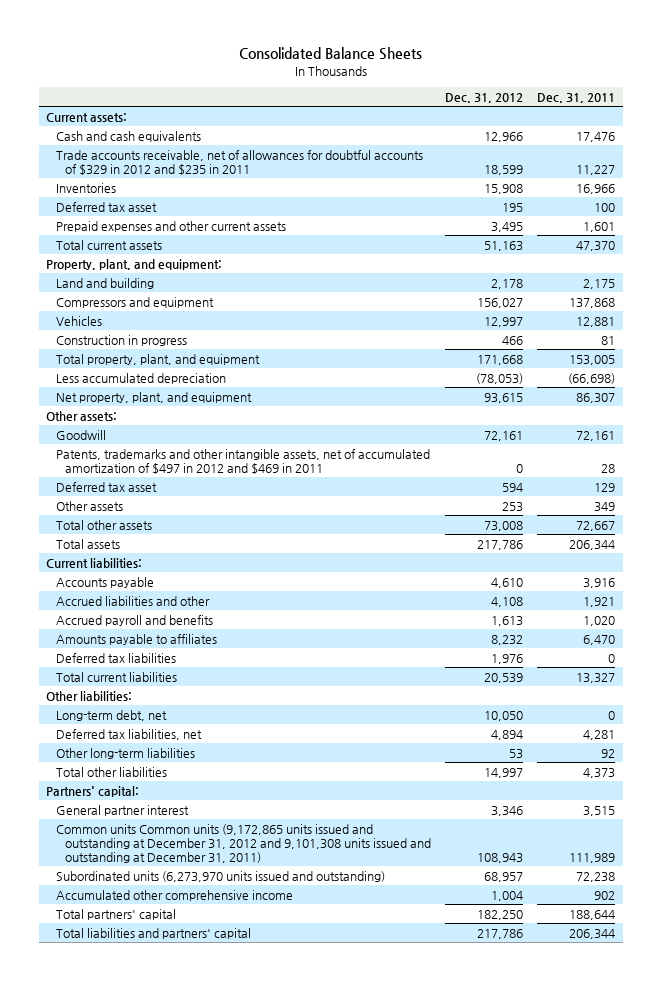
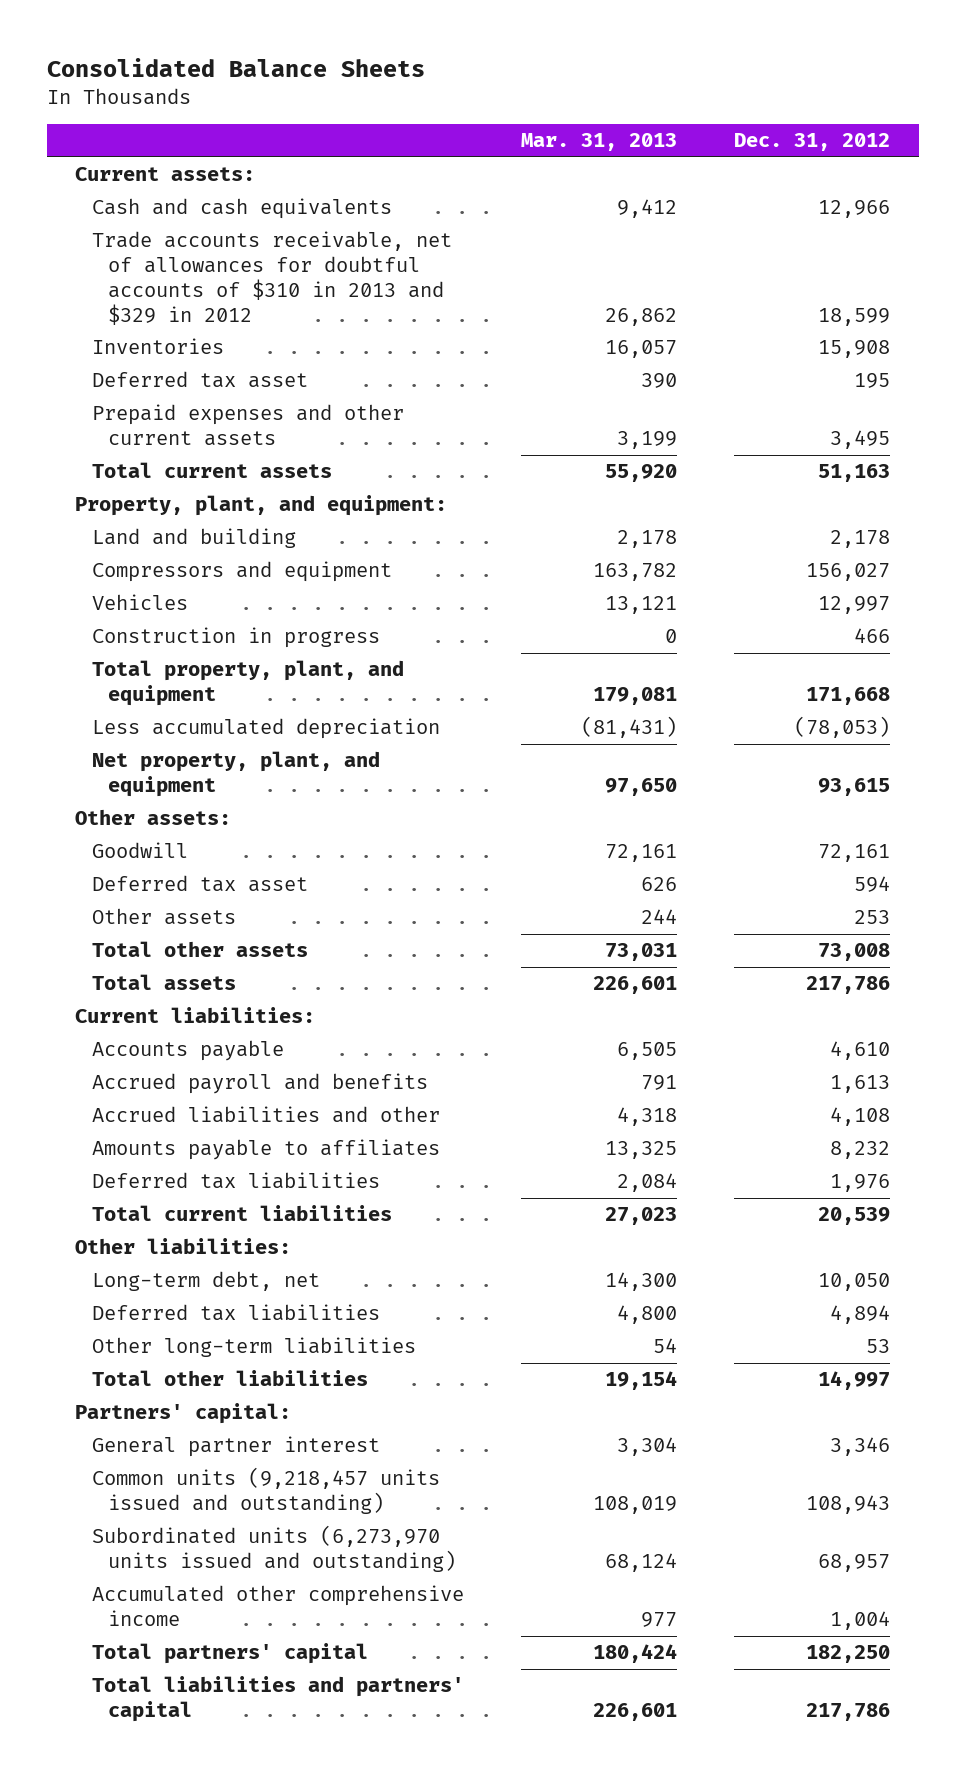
[537,92,616,103] Dec. 31, 2011 -> none
none -> [521,133,678,152] Mar. 31, 2013
[55,149,423,176] Trade accounts receivable, net of allowances for doubtful accounts of $329 in 2012 and $235 in 2011 -> [91,231,452,325] Trade accounts receivable, net of allowances for doubtful accounts of $310 in 2013 and $329 in 2012
[55,448,430,475] Patents, trademarks and other intangible assets, net of accumulated amortization of $497 in 2012 and $469 in 2011 -> none
[55,595,210,606] Accrued liabilities and other -> [91,1106,440,1124] Accrued liabilities and other
[55,728,202,740] Deferred tax liabilities, net -> [91,1304,380,1322] Deferred tax liabilities
[55,823,431,864] Common units Common units (9,172,865 units issued and outstanding at December 31, 2012 and 9,101,308 units issued and outstanding at December 31, 2011) -> [91,1467,440,1515] Common units (9,218,457 units issued and outstanding)

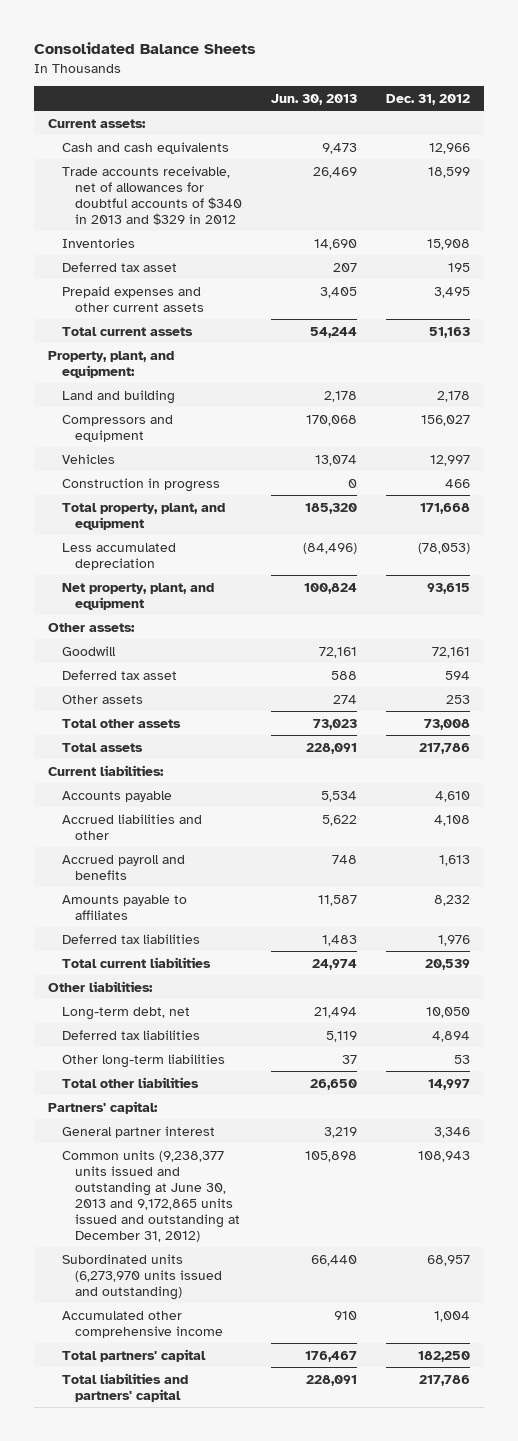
[521,133,678,152] Mar. 31, 2013 -> none
none -> [270,93,357,105] Jun. 30, 2013
[91,231,452,325] Trade accounts receivable, net of allowances for doubtful accounts of $310 in 2013 and $329 in 2012 -> [61,165,242,225] Trade accounts receivable, net of allowances for doubtful accounts of $340 in 2013 and $329 in 2012
[91,1073,428,1095] Accrued payroll and benefits -> [61,854,185,880] Accrued payroll and benefits
[91,1467,440,1515] Common units (9,218,457 units issued and outstanding) -> [61,1149,240,1242] Common units (9,238,377 units issued and outstanding at June 30, 2013 and 9,172,865 units issued and outstanding at December 31, 2012)

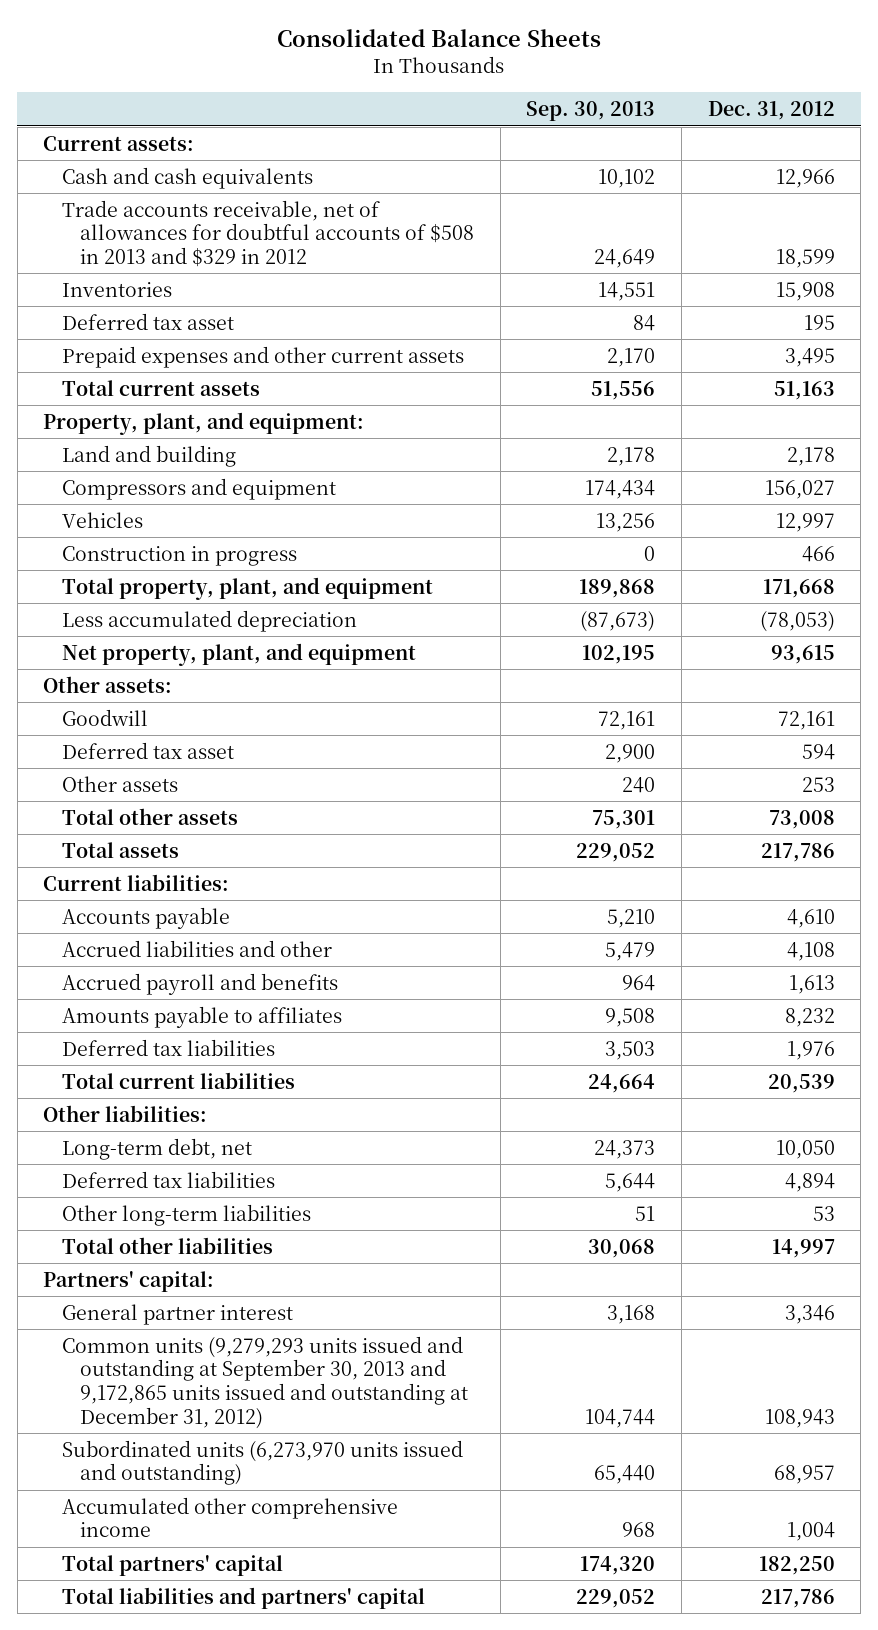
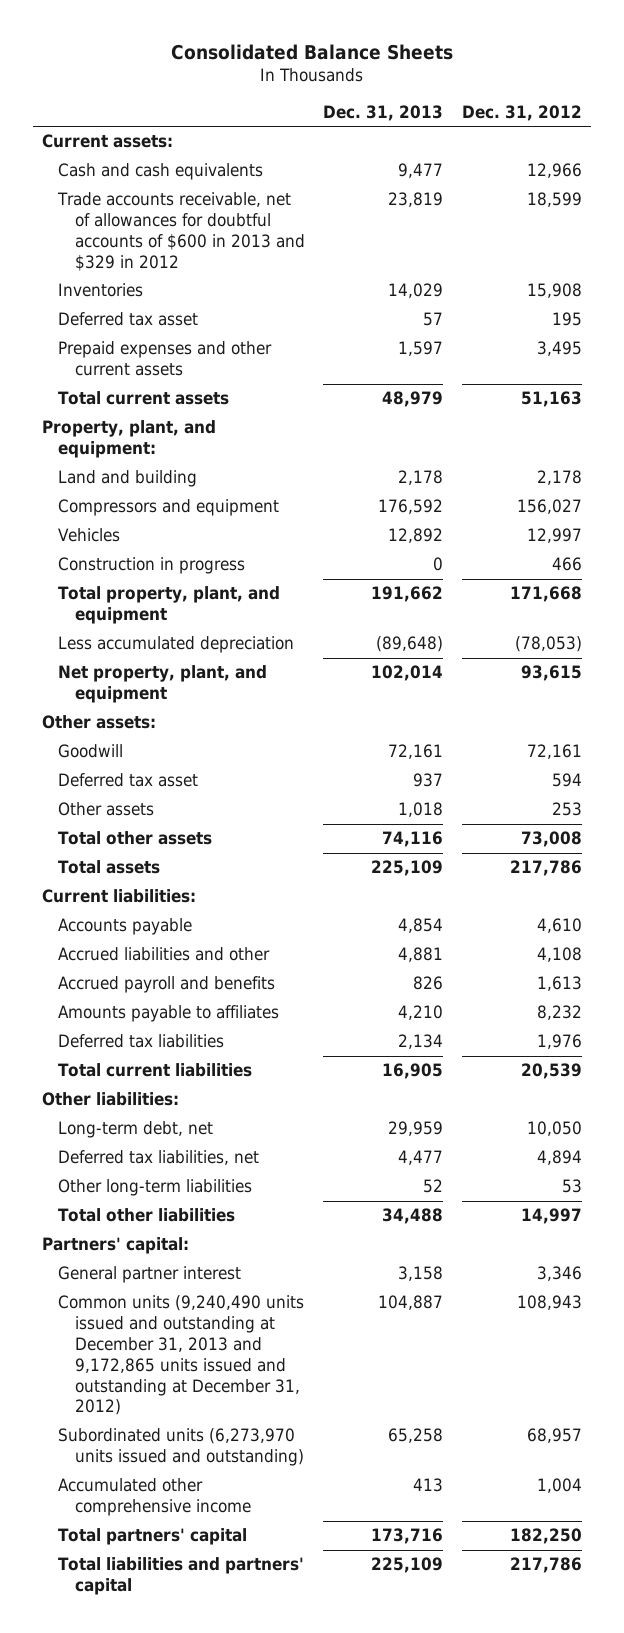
[526,101,656,122] Sep. 30, 2013 -> none
none -> [323,104,444,121] Dec. 31, 2013
[61,199,474,267] Trade accounts receivable, net of allowances for doubtful accounts of $508 in 2013 and $329 in 2012 -> [57,192,305,271] Trade accounts receivable, net of allowances for doubtful accounts of $600 in 2013 and $329 in 2012
[61,1170,275,1188] Deferred tax liabilities -> [58,1150,260,1166] Deferred tax liabilities, net
[61,1335,468,1429] Common units (9,279,293 units issued and outstanding at September 30, 2013 and 9,172,865 units issued and outstanding at December 31, 2012) -> [58,1295,305,1416] Common units (9,240,490 units issued and outstanding at December 31, 2013 and 9,172,865 units issued and outstanding at December 31, 2012)

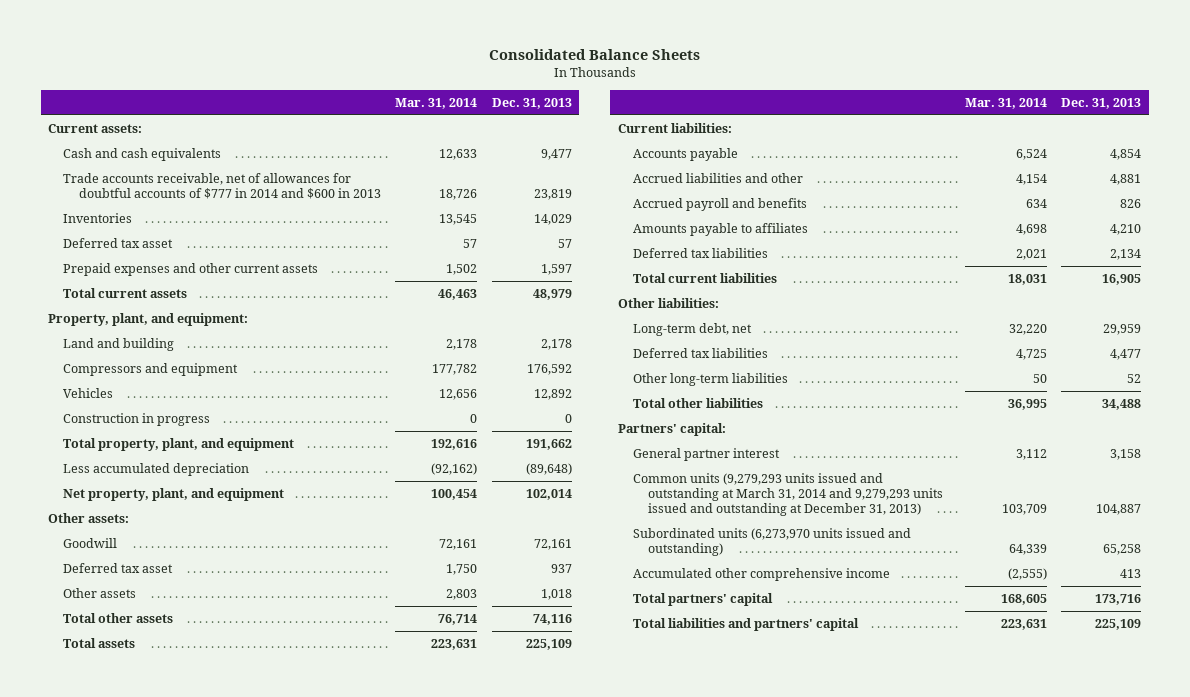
[461,104,582,121] Dec. 31, 2012 -> none
none -> [395,97,478,109] Mar. 31, 2014
[57,192,305,271] Trade accounts receivable, net of allowances for doubtful accounts of $600 in 2013 and $329 in 2012 -> [63,172,381,200] Trade accounts receivable, net of allowances for doubtful accounts of $777 in 2014 and $600 in 2013
[58,1150,260,1166] Deferred tax liabilities, net -> [632,347,768,358] Deferred tax liabilities
[58,1295,305,1416] Common units (9,240,490 units issued and outstanding at December 31, 2013 and 9,172,865 units issued and outstanding at December 31, 2012) -> [632,472,944,517] Common units (9,279,293 units issued and outstanding at March 31, 2014 and 9,279,293 units issued and outstanding at December 31, 2013)

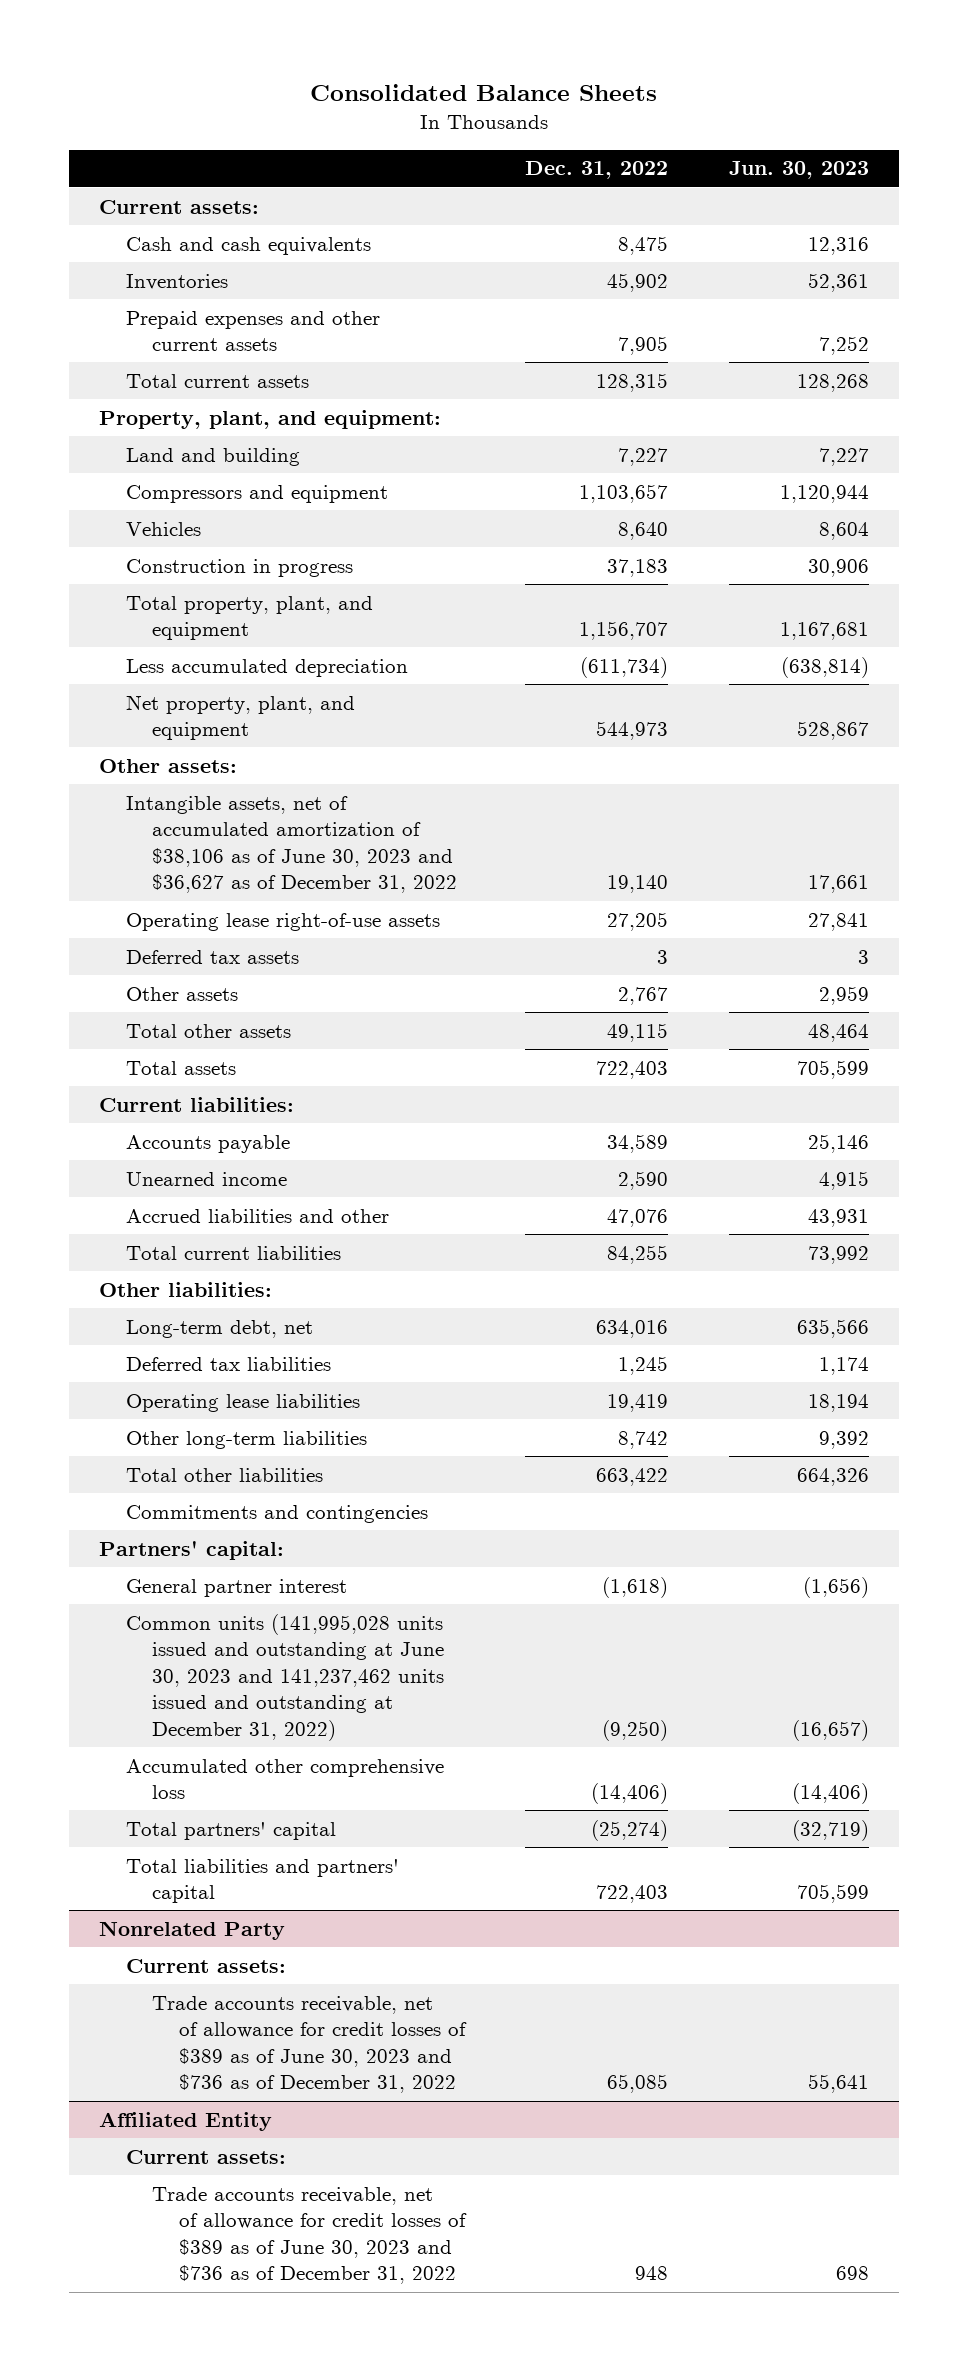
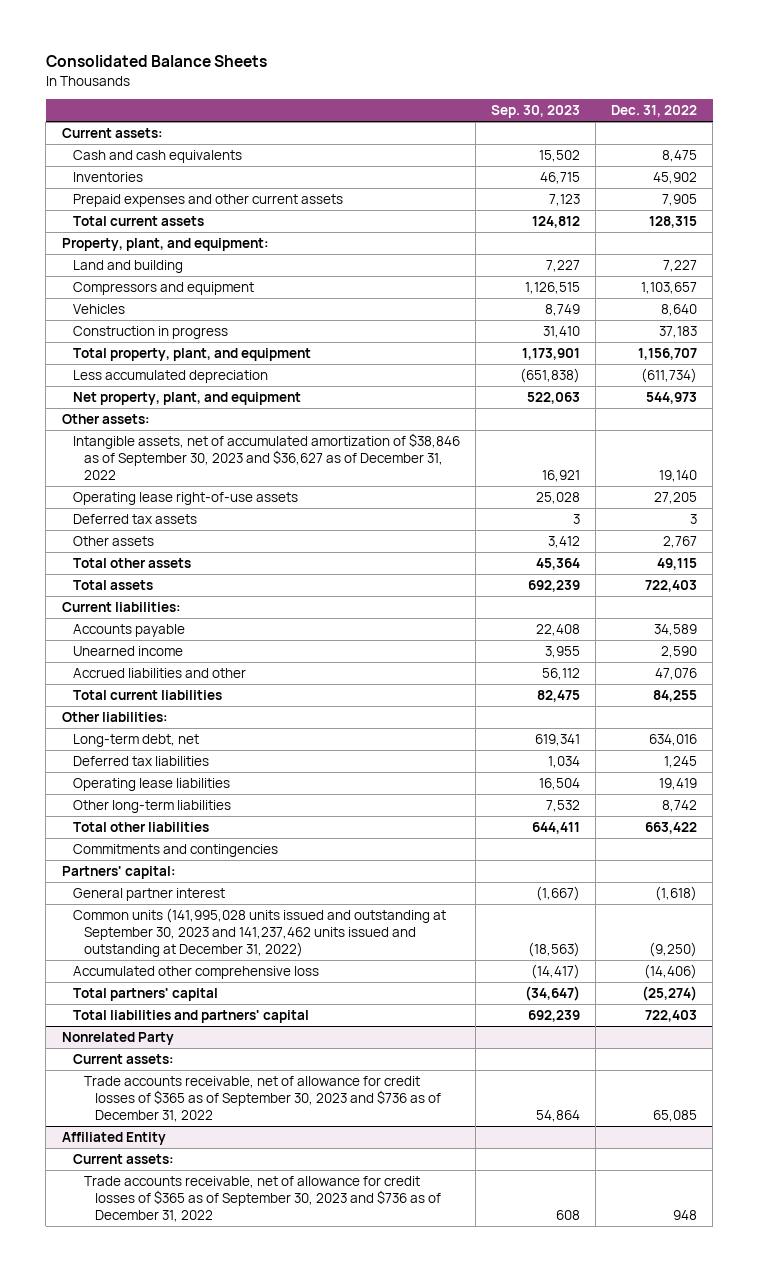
[728,161,869,180] Jun. 30, 2023 -> none
none -> [491,105,581,119] Sep. 30, 2023
[125,795,458,894] Intangible assets, net of accumulated amortization of $38,106 as of June 30, 2023 and $36,627 as of December 31, 2022 -> [72,433,460,480] Intangible assets, net of accumulated amortization of $38,846 as of September 30, 2023 and $36,627 as of December 31, 2022
[125,1613,445,1742] Common units (141,995,028 units issued and outstanding at June 30, 2023 and 141,237,462 units issued and outstanding at December 31, 2022) -> [72,908,446,957] Common units (141,995,028 units issued and outstanding at September 30, 2023 and 141,237,462 units issued and outstanding at December 31, 2022)
[152,1995,467,2094] Trade accounts receivable, net of allowance for credit losses of $389 as of June 30, 2023 and $736 as of December 31, 2022 -> [84,1076,442,1122] Trade accounts receivable, net of allowance for credit losses of $365 as of September 30, 2023 and $736 as of December 31, 2022
[152,2186,467,2285] Trade accounts receivable, net of allowance for credit losses of $389 as of June 30, 2023 and $736 as of December 31, 2022 -> [84,1176,442,1222] Trade accounts receivable, net of allowance for credit losses of $365 as of September 30, 2023 and $736 as of December 31, 2022

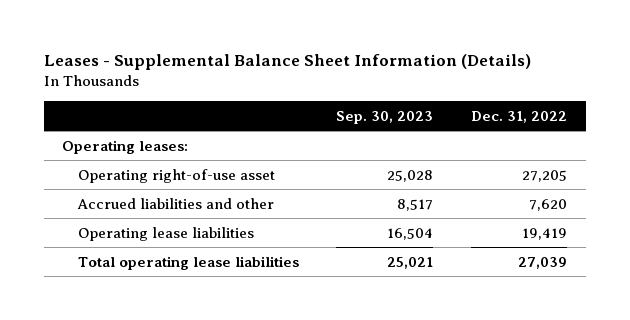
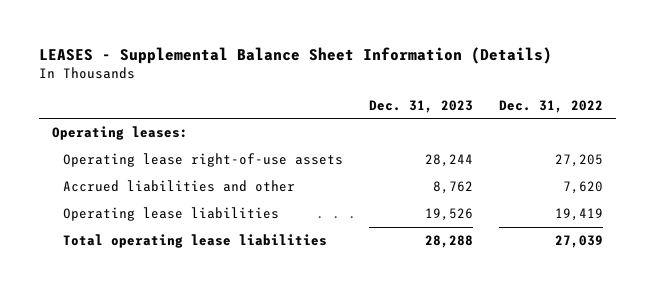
[43,54,531,71] Leases - Supplemental Balance Sheet Information (Details) -> [38,46,552,64] LEASES - Supplemental Balance Sheet Information (Details)
[336,110,434,124] Sep. 30, 2023 -> none
none -> [368,99,473,113] Dec. 31, 2023
[77,168,275,183] Operating right-of-use asset -> [63,153,344,168] Operating lease right-of-use assets

